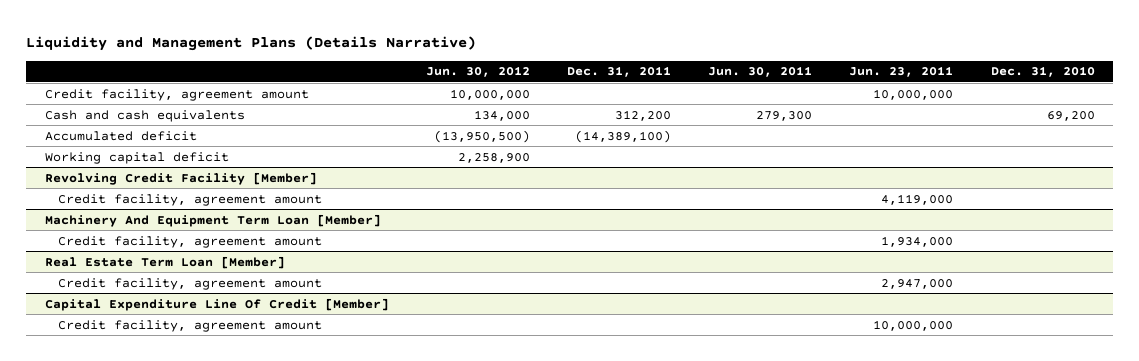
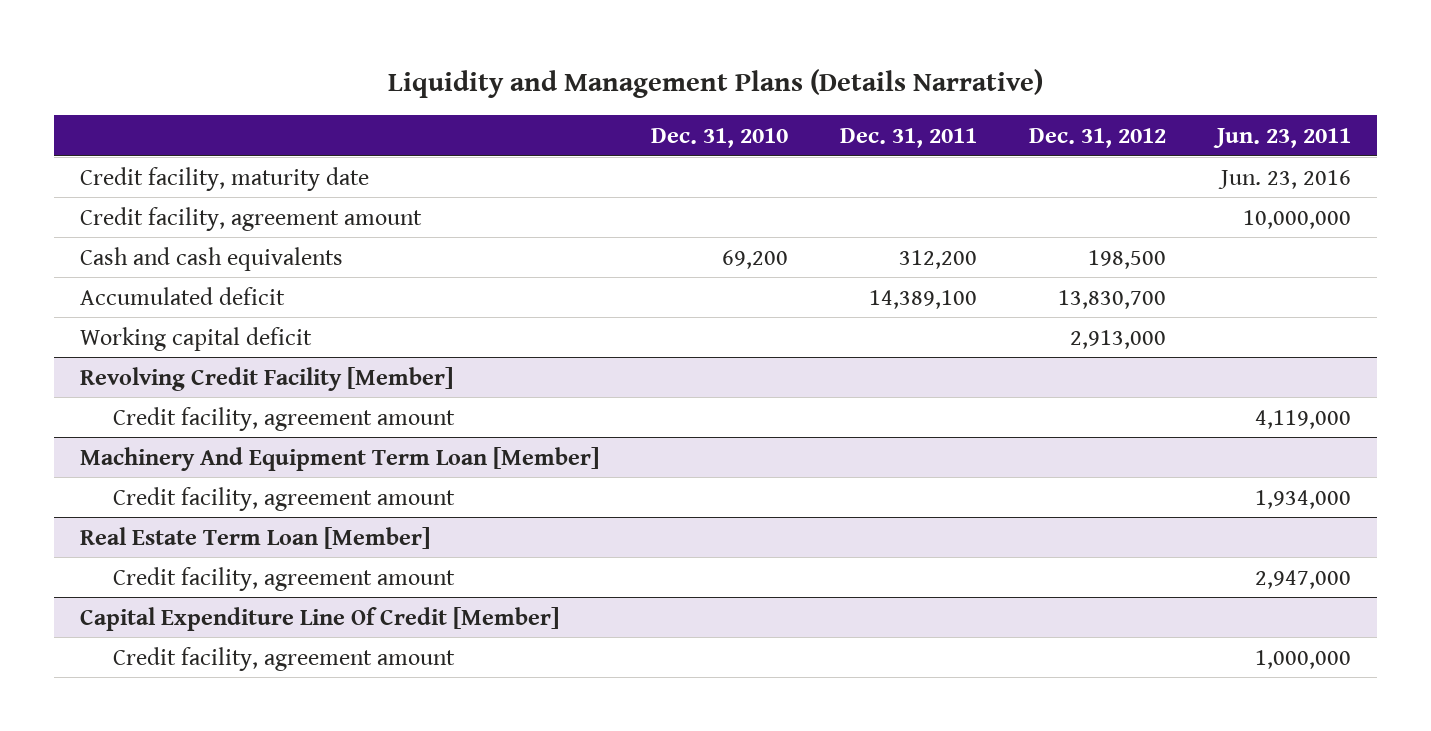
[425,66,530,78] Jun. 30, 2012 -> none
[708,66,813,78] Jun. 30, 2011 -> none
none -> [1028,127,1166,148] Dec. 31, 2012
none -> [79,166,369,191] Credit facility, maturity date
[575,129,672,143] (14,389,100) -> [868,289,977,309] 14,389,100
[873,319,954,331] 10,000,000 -> [1255,649,1352,669] 1,000,000

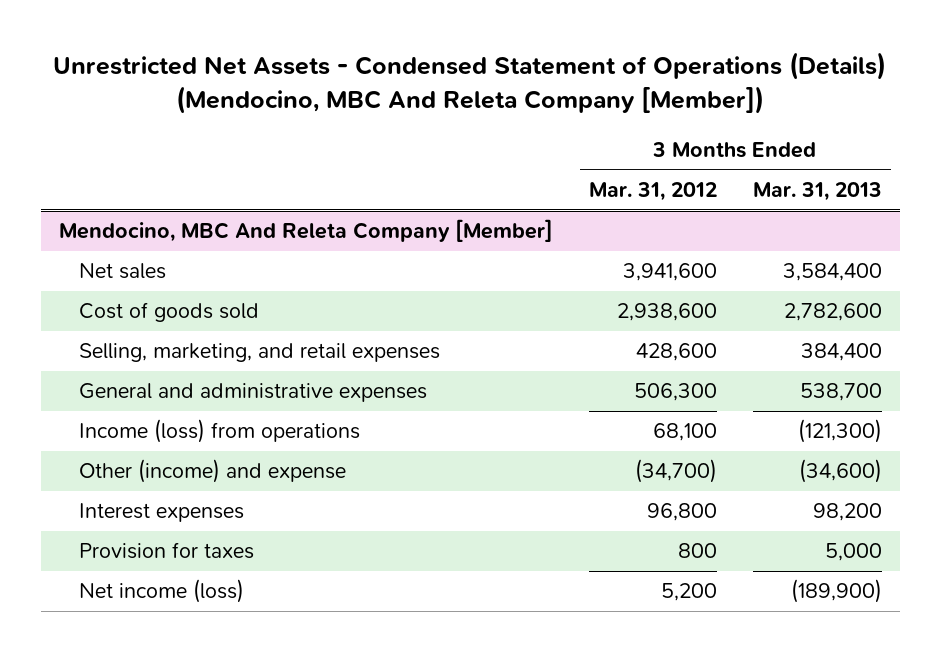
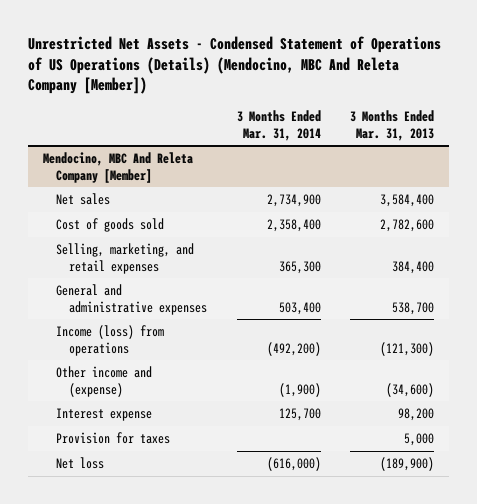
[53,52,887,114] Unrestricted Net Assets - Condensed Statement of Operations (Details) (Mendocino, MBC And Releta Company [Member]) -> [27,35,441,95] Unrestricted Net Assets - Condensed Statement of Operations of US Operations (Details) (Mendocino, MBC And Releta Company [Member])
[588,182,717,202] Mar. 31, 2012 -> none
none -> [236,109,321,141] 3 Months Ended Mar. 31, 2014
[78,459,346,484] Other (income) and expense -> [55,366,152,397] Other income and (expense)
[78,503,244,523] Interest expenses -> [55,408,152,422] Interest expense
[78,579,244,604] Net income (loss) -> [55,457,104,470] Net loss

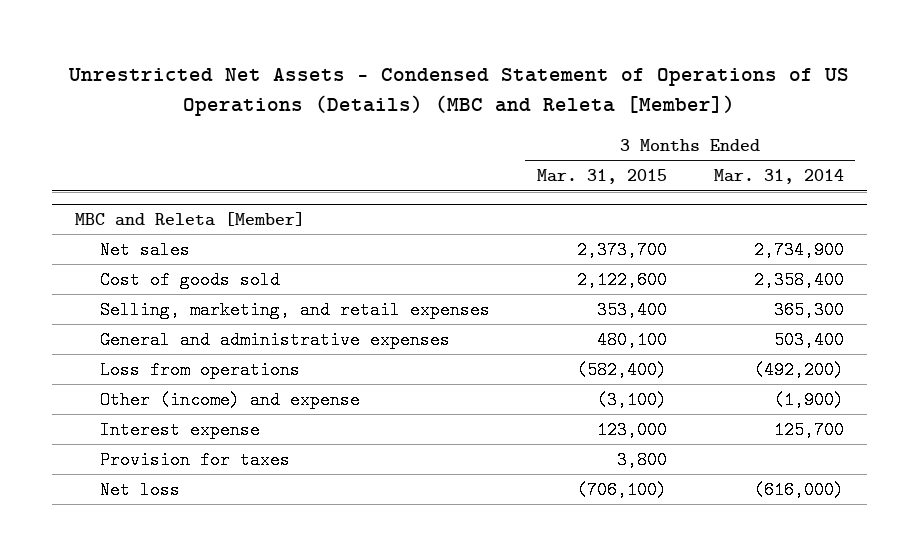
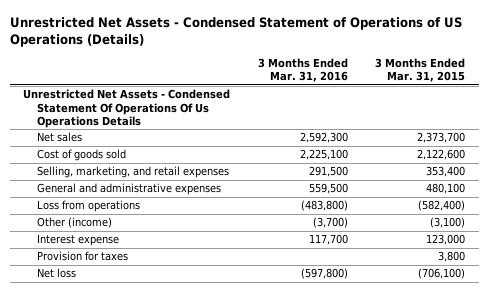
[68,68,850,116] Unrestricted Net Assets - Condensed Statement of Operations of US Operations (Details) (MBC and Releta [Member]) -> [9,16,462,47] Unrestricted Net Assets - Condensed Statement of Operations of US Operations (Details)
[713,169,844,185] Mar. 31, 2014 -> none
none -> [257,58,348,83] 3 Months Ended Mar. 31, 2016
[74,211,305,226] MBC and Releta [Member] -> none
none -> [23,89,231,128] Unrestricted Net Assets - Condensed Statement Of Operations Of Us Operations Details
[99,390,360,409] Other (income) and expense -> [37,217,113,229] Other (income)

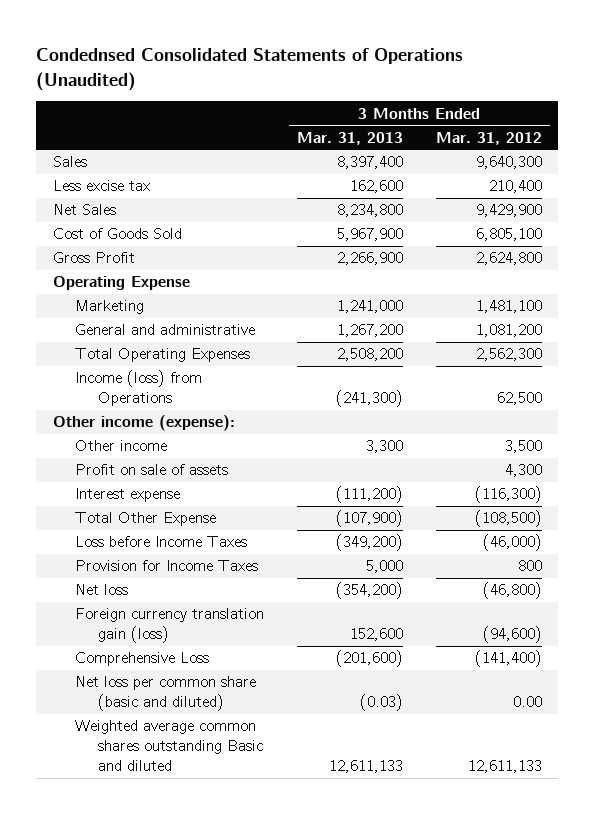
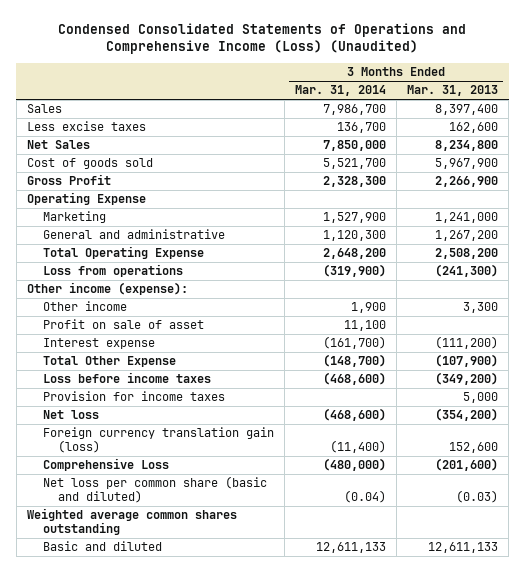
[36,47,464,91] Condednsed Consolidated Statements of Operations (Unaudited) -> [58,22,467,55] Condensed Consolidated Statements of Operations and Comprehensive Income (Loss) (Unaudited)
[435,131,542,145] Mar. 31, 2012 -> none
none -> [294,85,386,97] Mar. 31, 2014
[52,180,150,192] Less excise tax -> [26,121,146,132] Less excise taxes
[52,228,182,240] Cost of Goods Sold -> [26,158,153,170] Cost of goods sold
[75,348,251,363] Total Operating Expenses -> [42,246,204,260] Total Operating Expense
[75,370,203,407] Income (loss) from Operations -> [42,264,183,278] Loss from operations
[75,464,229,476] Profit on sale of assets -> [42,319,204,330] Profit on sale of asset
[75,536,248,548] Loss before Income Taxes -> [42,372,211,384] Loss before income taxes
[75,560,259,572] Provision for Income Taxes -> [42,391,225,402] Provision for income taxes
none -> [26,508,237,536] Weighted average common shares outstanding
[75,720,263,772] Weighted average common shares outstanding Basic and diluted -> [42,541,162,552] Basic and diluted

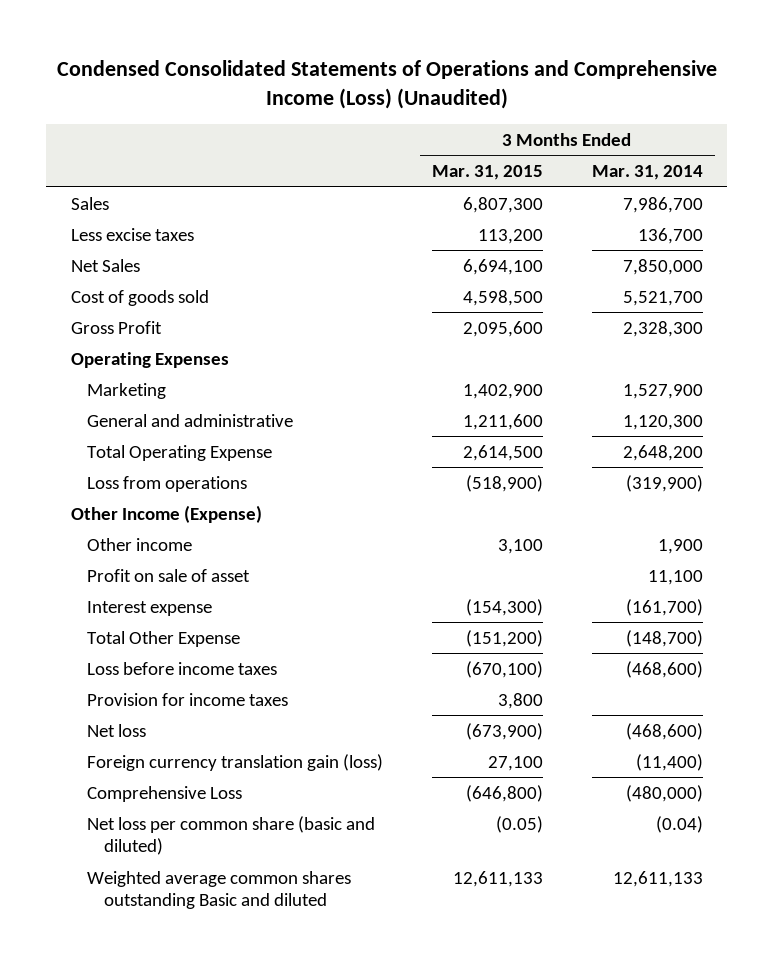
[406,85,498,97] Mar. 31, 2013 -> none
none -> [432,165,544,181] Mar. 31, 2015
[26,192,146,206] Operating Expense -> [70,351,229,368] Operating Expenses
[26,282,188,296] Other income (expense): -> [70,504,262,523] Other Income (Expense)
[26,508,237,536] Weighted average common shares outstanding -> none
[42,541,162,552] Basic and diluted -> [87,870,352,910] Weighted average common shares outstanding Basic and diluted

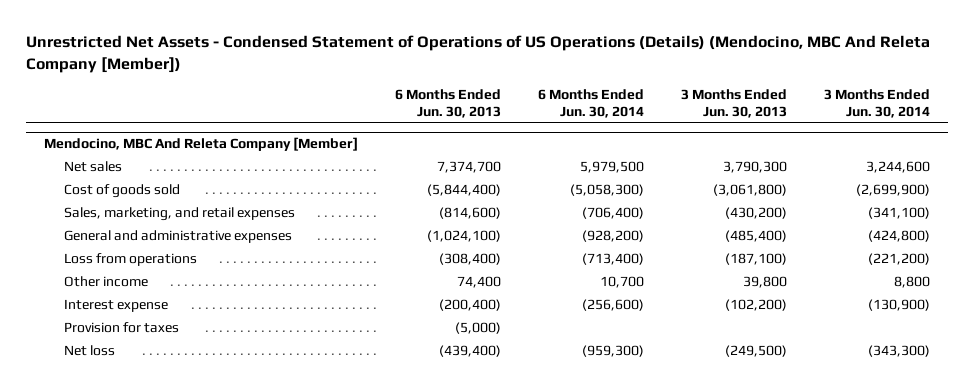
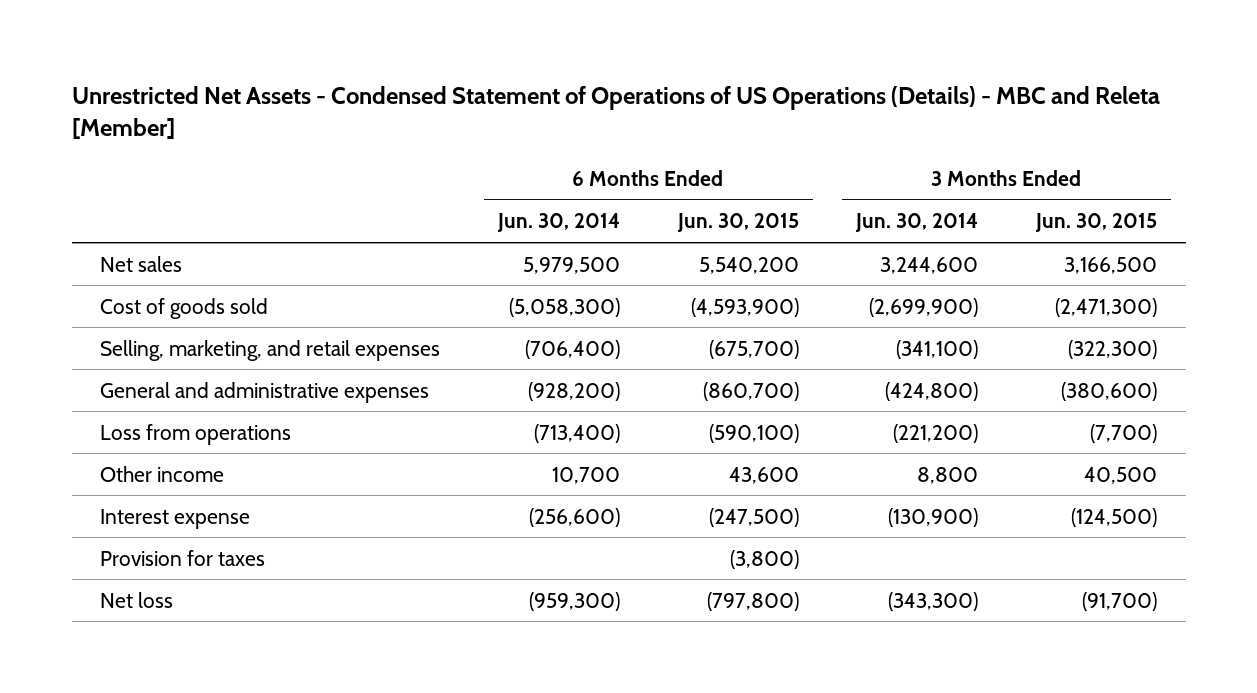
[25,35,930,74] Unrestricted Net Assets - Condensed Statement of Operations of US Operations (Details) (Mendocino, MBC And Releta Company [Member]) -> [71,86,1160,140] Unrestricted Net Assets - Condensed Statement of Operations of US Operations (Details) - MBC and Releta [Member]
[395,89,502,118] 6 Months Ended Jun. 30, 2013 -> none
[680,89,787,118] 3 Months Ended Jun. 30, 2013 -> none
none -> [676,213,799,233] Jun. 30, 2015
none -> [1034,213,1157,233] Jun. 30, 2015
[44,137,359,152] Mendocino, MBC And Releta Company [Member] -> none
[64,207,296,222] Sales, marketing, and retail expenses -> [100,339,441,361] Selling, marketing, and retail expenses

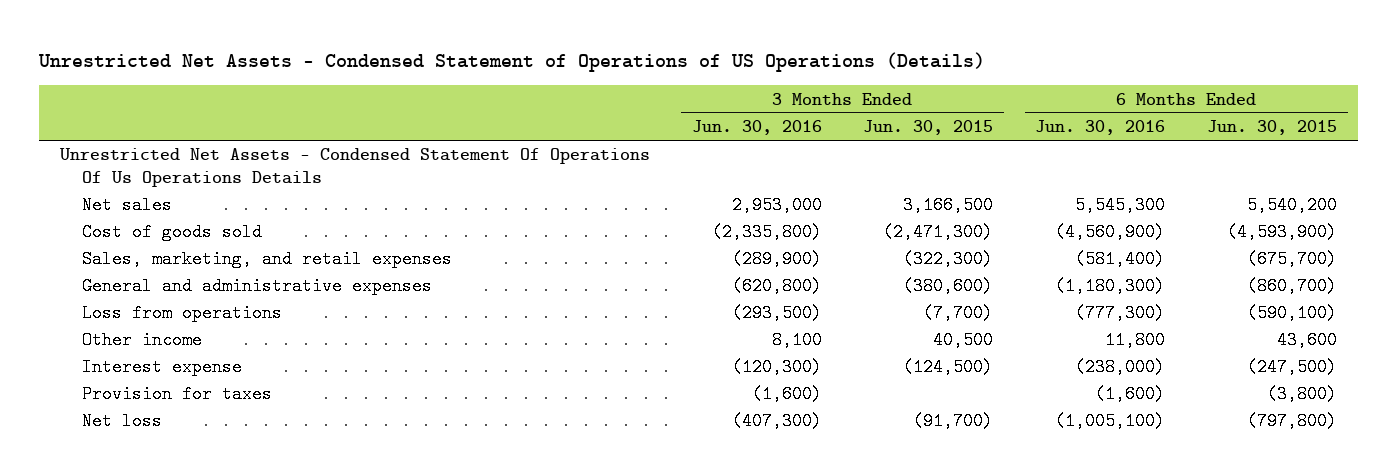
[71,86,1160,140] Unrestricted Net Assets - Condensed Statement of Operations of US Operations (Details) - MBC and Releta [Member] -> [37,52,985,73] Unrestricted Net Assets - Condensed Statement of Operations of US Operations (Details)
[496,213,620,233] Jun. 30, 2014 -> none
[855,213,979,233] Jun. 30, 2014 -> none
none -> [691,120,822,136] Jun. 30, 2016
none -> [1035,120,1166,136] Jun. 30, 2016
none -> [58,148,650,187] Unrestricted Net Assets - Condensed Statement Of Operations Of Us Operations Details
[100,339,441,361] Selling, marketing, and retail expenses -> [82,250,453,269] Sales, marketing, and retail expenses

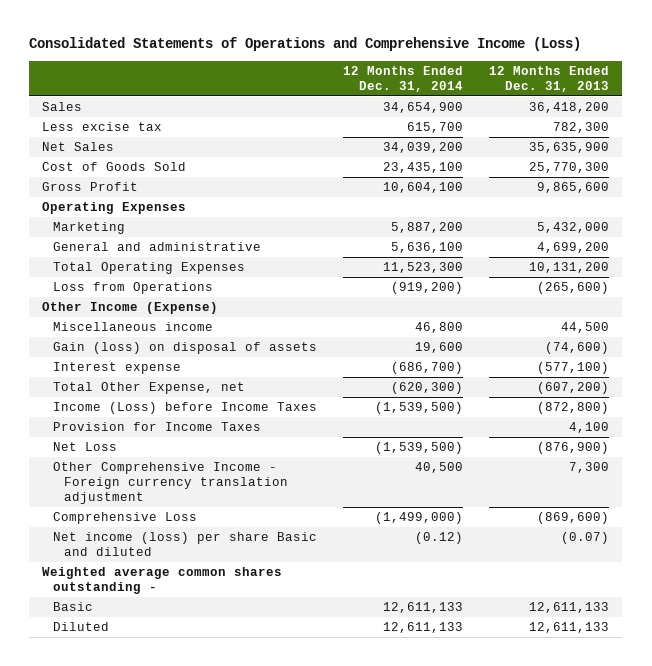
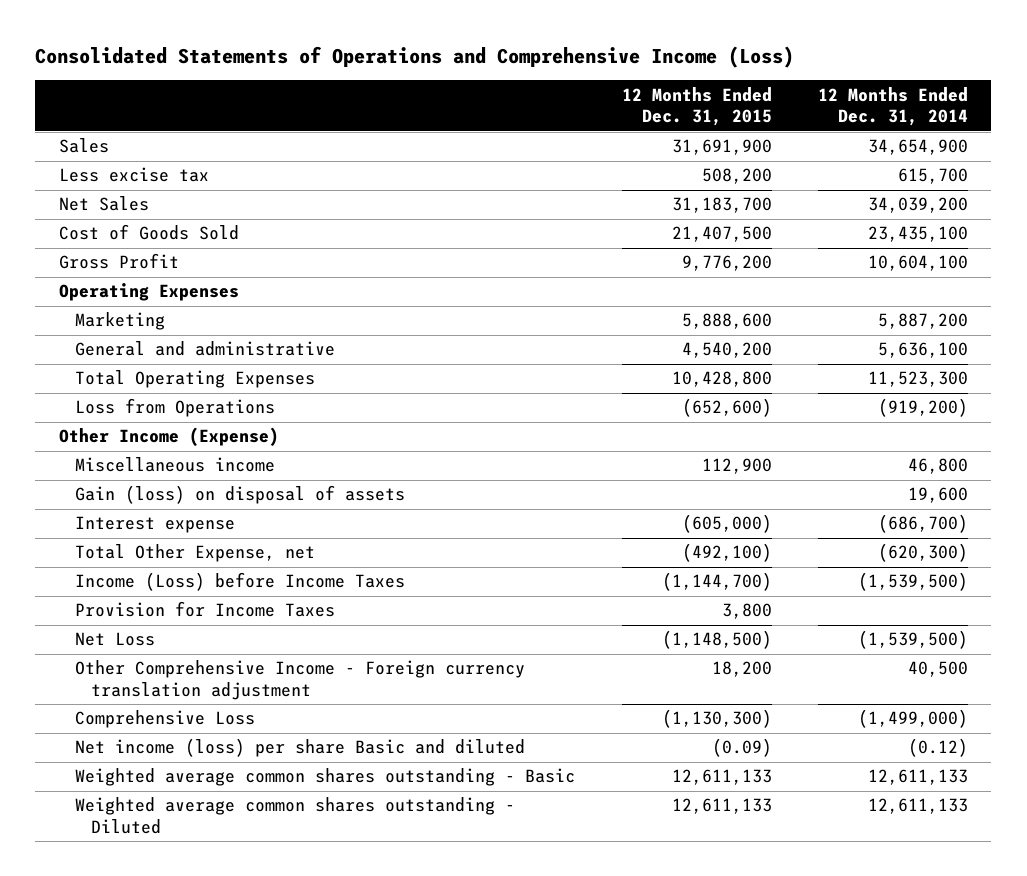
[489,65,610,92] 12 Months Ended Dec. 31, 2013 -> none
none -> [621,86,772,127] 12 Months Ended Dec. 31, 2015
[42,567,283,595] Weighted average common shares outstanding - -> none
[53,602,94,612] Basic -> [75,768,576,787] Weighted average common shares outstanding - Basic
[53,622,110,632] Diluted -> [75,797,516,835] Weighted average common shares outstanding - Diluted

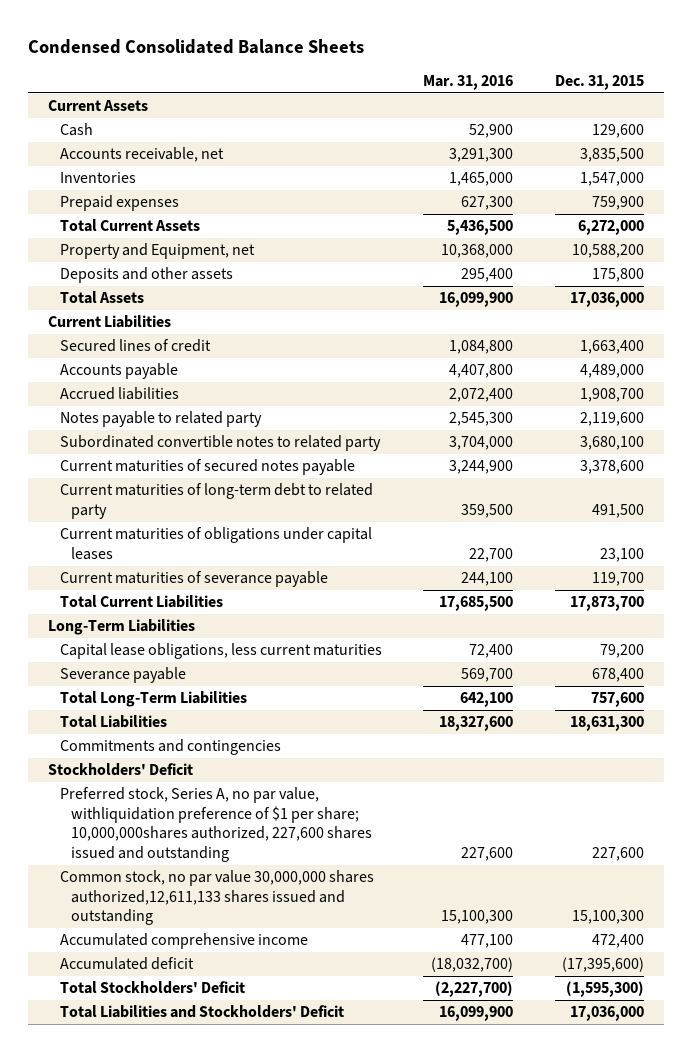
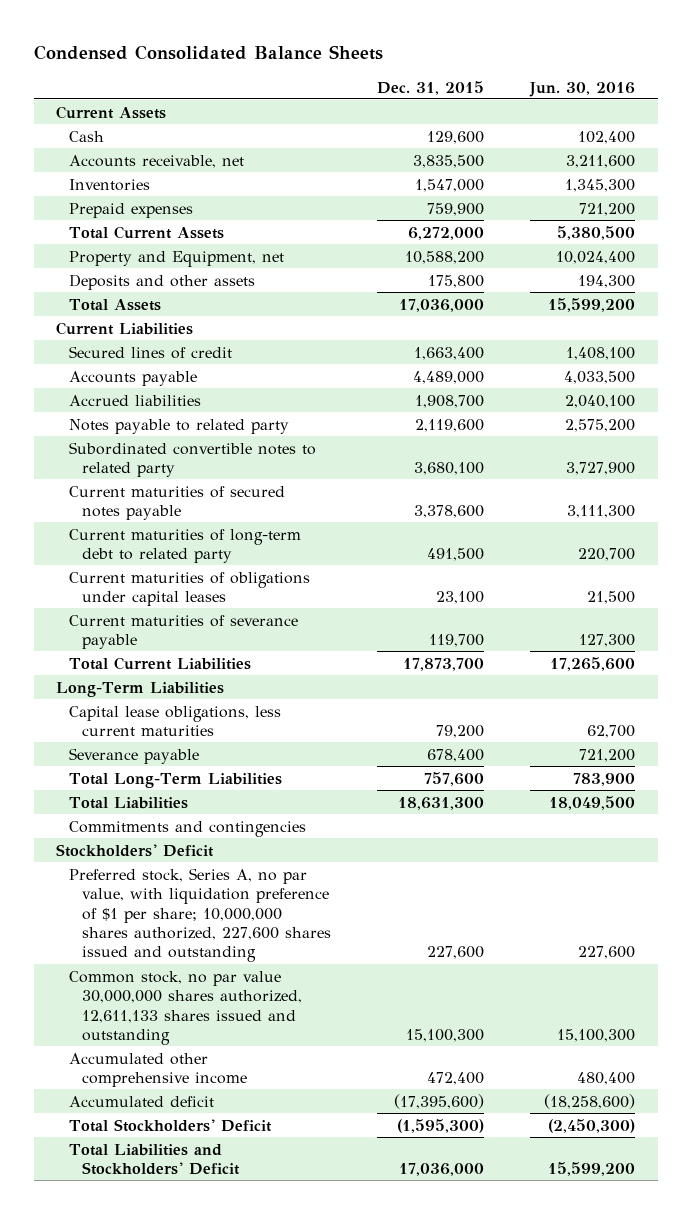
[423,75,514,91] Mar. 31, 2016 -> none
none -> [529,81,636,97] Jun. 30, 2016
[59,787,373,862] Preferred stock, Series A, no par value, withliquidation preference of $1 per share; 10,000,000shares authorized, 227,600 shares issued and outstanding -> [69,867,332,963] Preferred stock, Series A, no par value, with liquidation preference of $1 per share; 10,000,000 shares authorized, 227,600 shares issued and outstanding
[59,870,374,926] Common stock, no par value 30,000,000 shares authorized,12,611,133 shares issued and outstanding -> [69,970,303,1046] Common stock, no par value 30,000,000 shares authorized, 12,611,133 shares issued and outstanding
[59,933,308,950] Accumulated comprehensive income -> [69,1052,248,1088] Accumulated other comprehensive income

